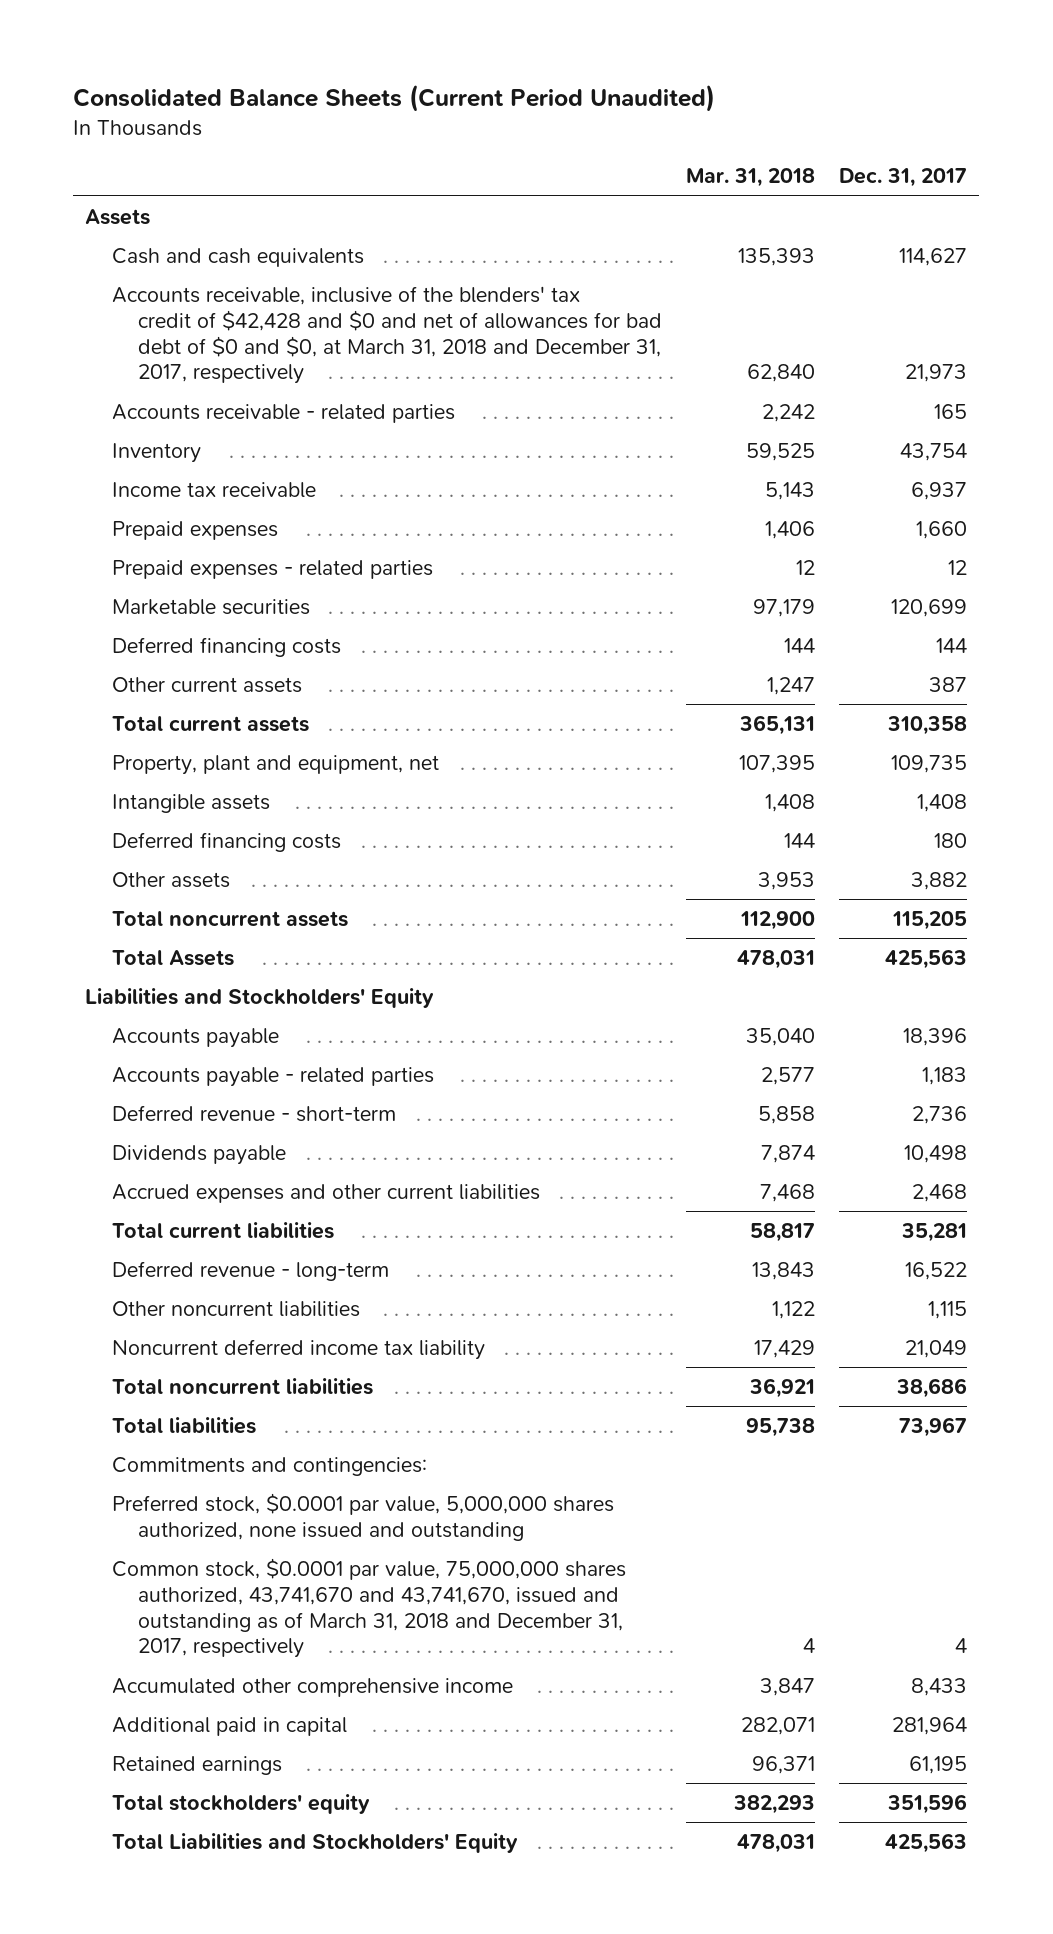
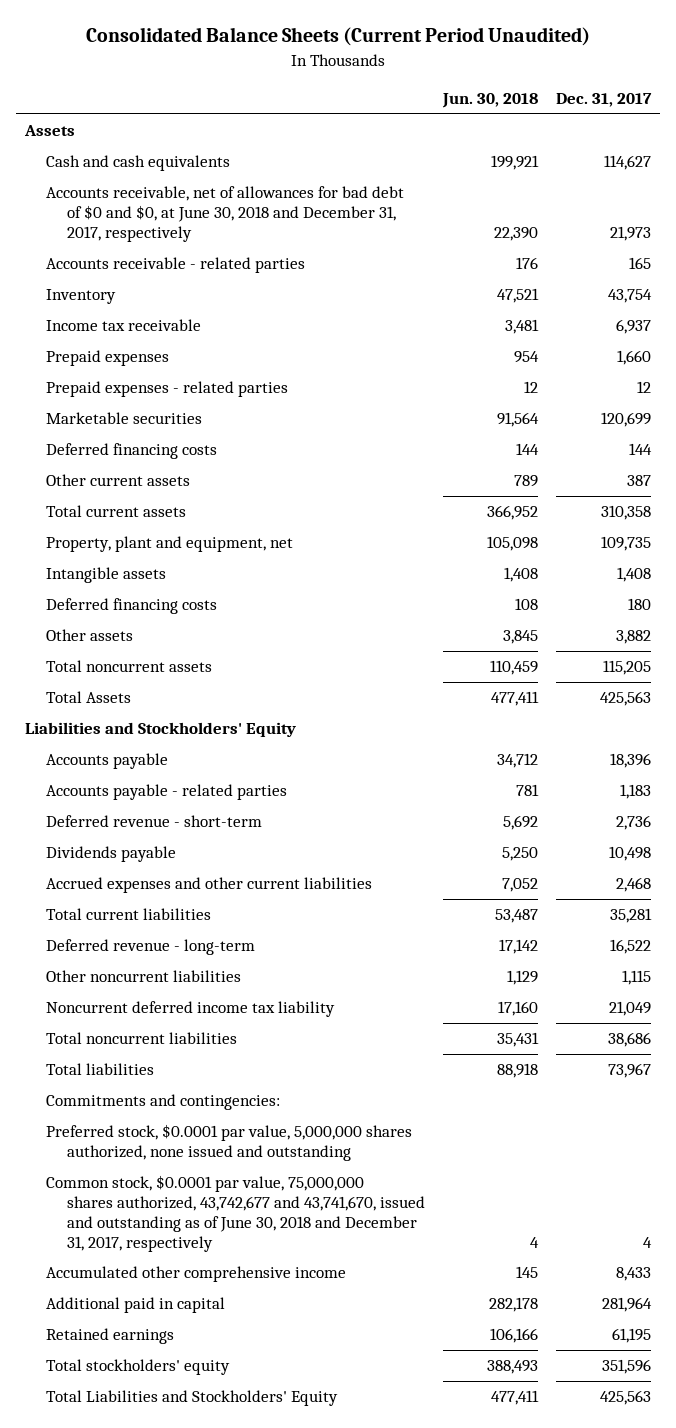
[686,168,816,188] Mar. 31, 2018 -> none
none -> [441,93,538,109] Jun. 30, 2018
[111,285,663,385] Accounts receivable, inclusive of the blenders' tax credit of $42,428 and $0 and net of allowances for bad debt of $0 and $0, at March 31, 2018 and December 31, 2017, respectively -> [45,186,404,242] Accounts receivable, net of allowances for bad debt of $0 and $0, at June 30, 2018 and December 31, 2017, respectively
[111,1557,626,1659] Common stock, $0.0001 par value, 75,000,000 shares authorized, 43,741,670 and 43,741,670, issued and outstanding as of March 31, 2018 and December 31, 2017, respectively -> [45,1175,425,1252] Common stock, $0.0001 par value, 75,000,000 shares authorized, 43,742,677 and 43,741,670, issued and outstanding as of June 30, 2018 and December 31, 2017, respectively

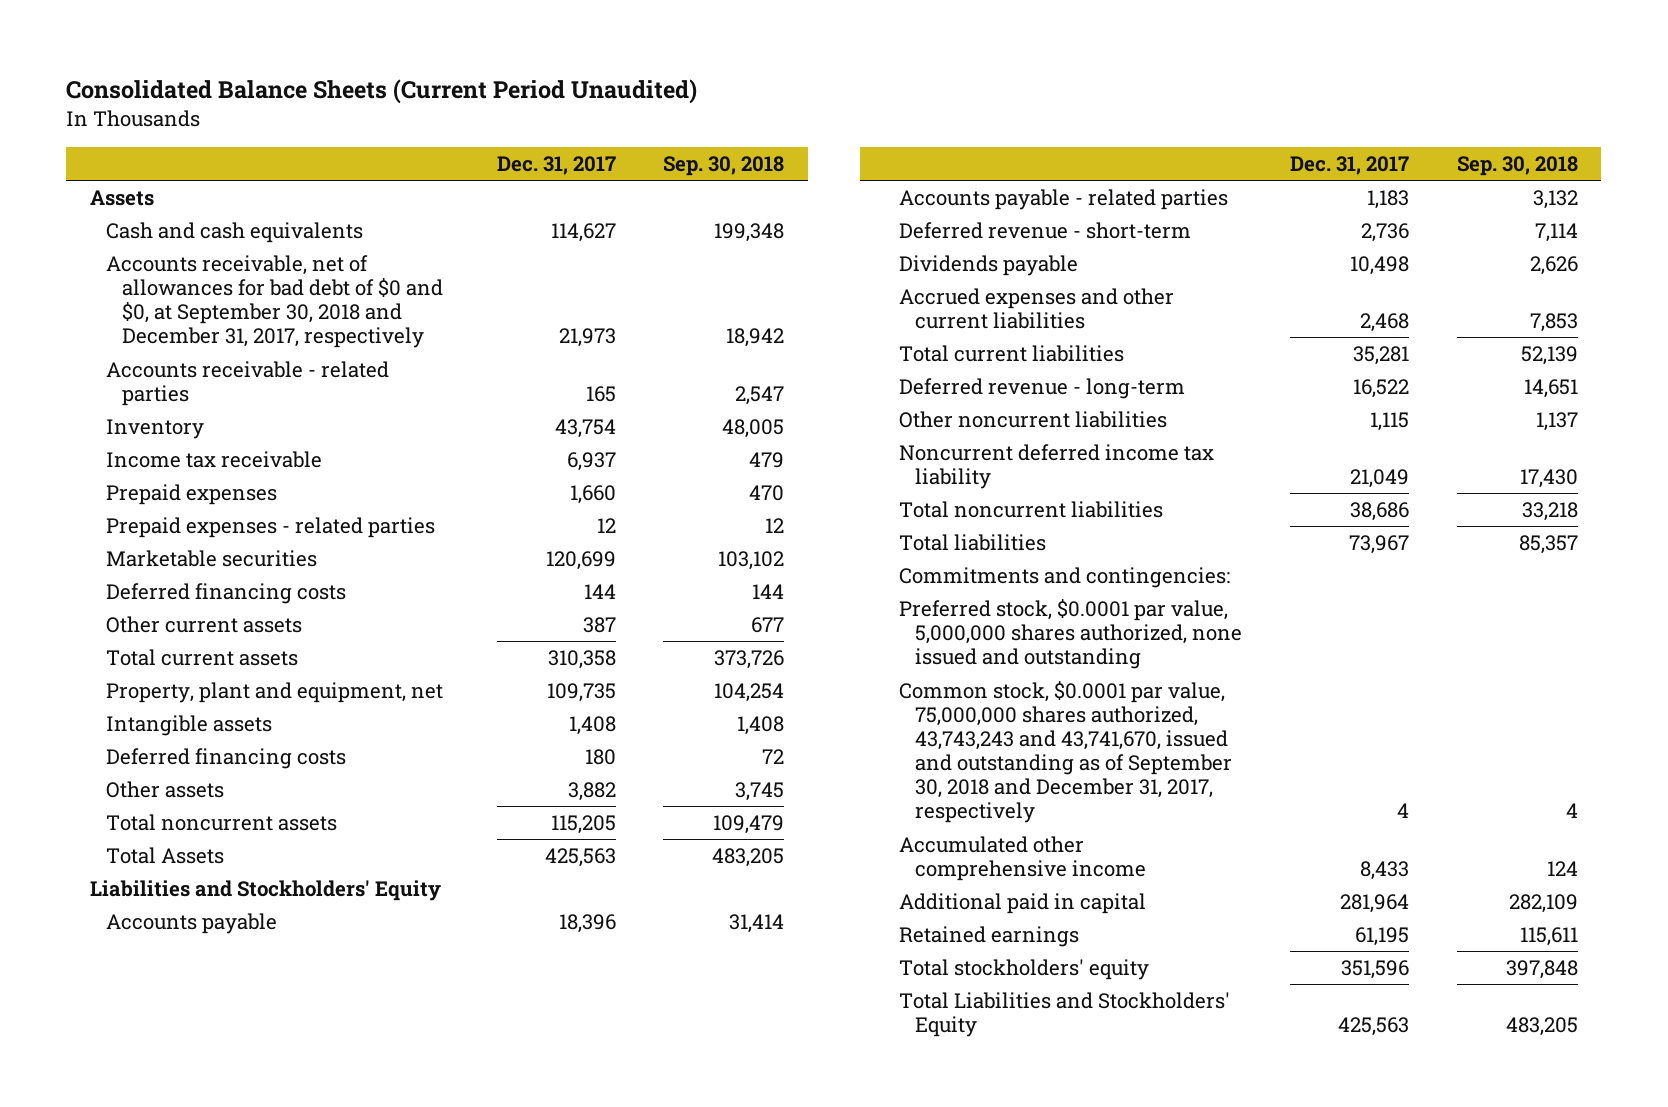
[441,93,538,109] Jun. 30, 2018 -> none
none -> [663,155,785,176] Sep. 30, 2018
[45,186,404,242] Accounts receivable, net of allowances for bad debt of $0 and $0, at June 30, 2018 and December 31, 2017, respectively -> [106,255,444,349] Accounts receivable, net of allowances for bad debt of $0 and $0, at September 30, 2018 and December 31, 2017, respectively
[45,1175,425,1252] Common stock, $0.0001 par value, 75,000,000 shares authorized, 43,742,677 and 43,741,670, issued and outstanding as of June 30, 2018 and December 31, 2017, respectively -> [899,681,1233,824] Common stock, $0.0001 par value, 75,000,000 shares authorized, 43,743,243 and 43,741,670, issued and outstanding as of September 30, 2018 and December 31, 2017, respectively

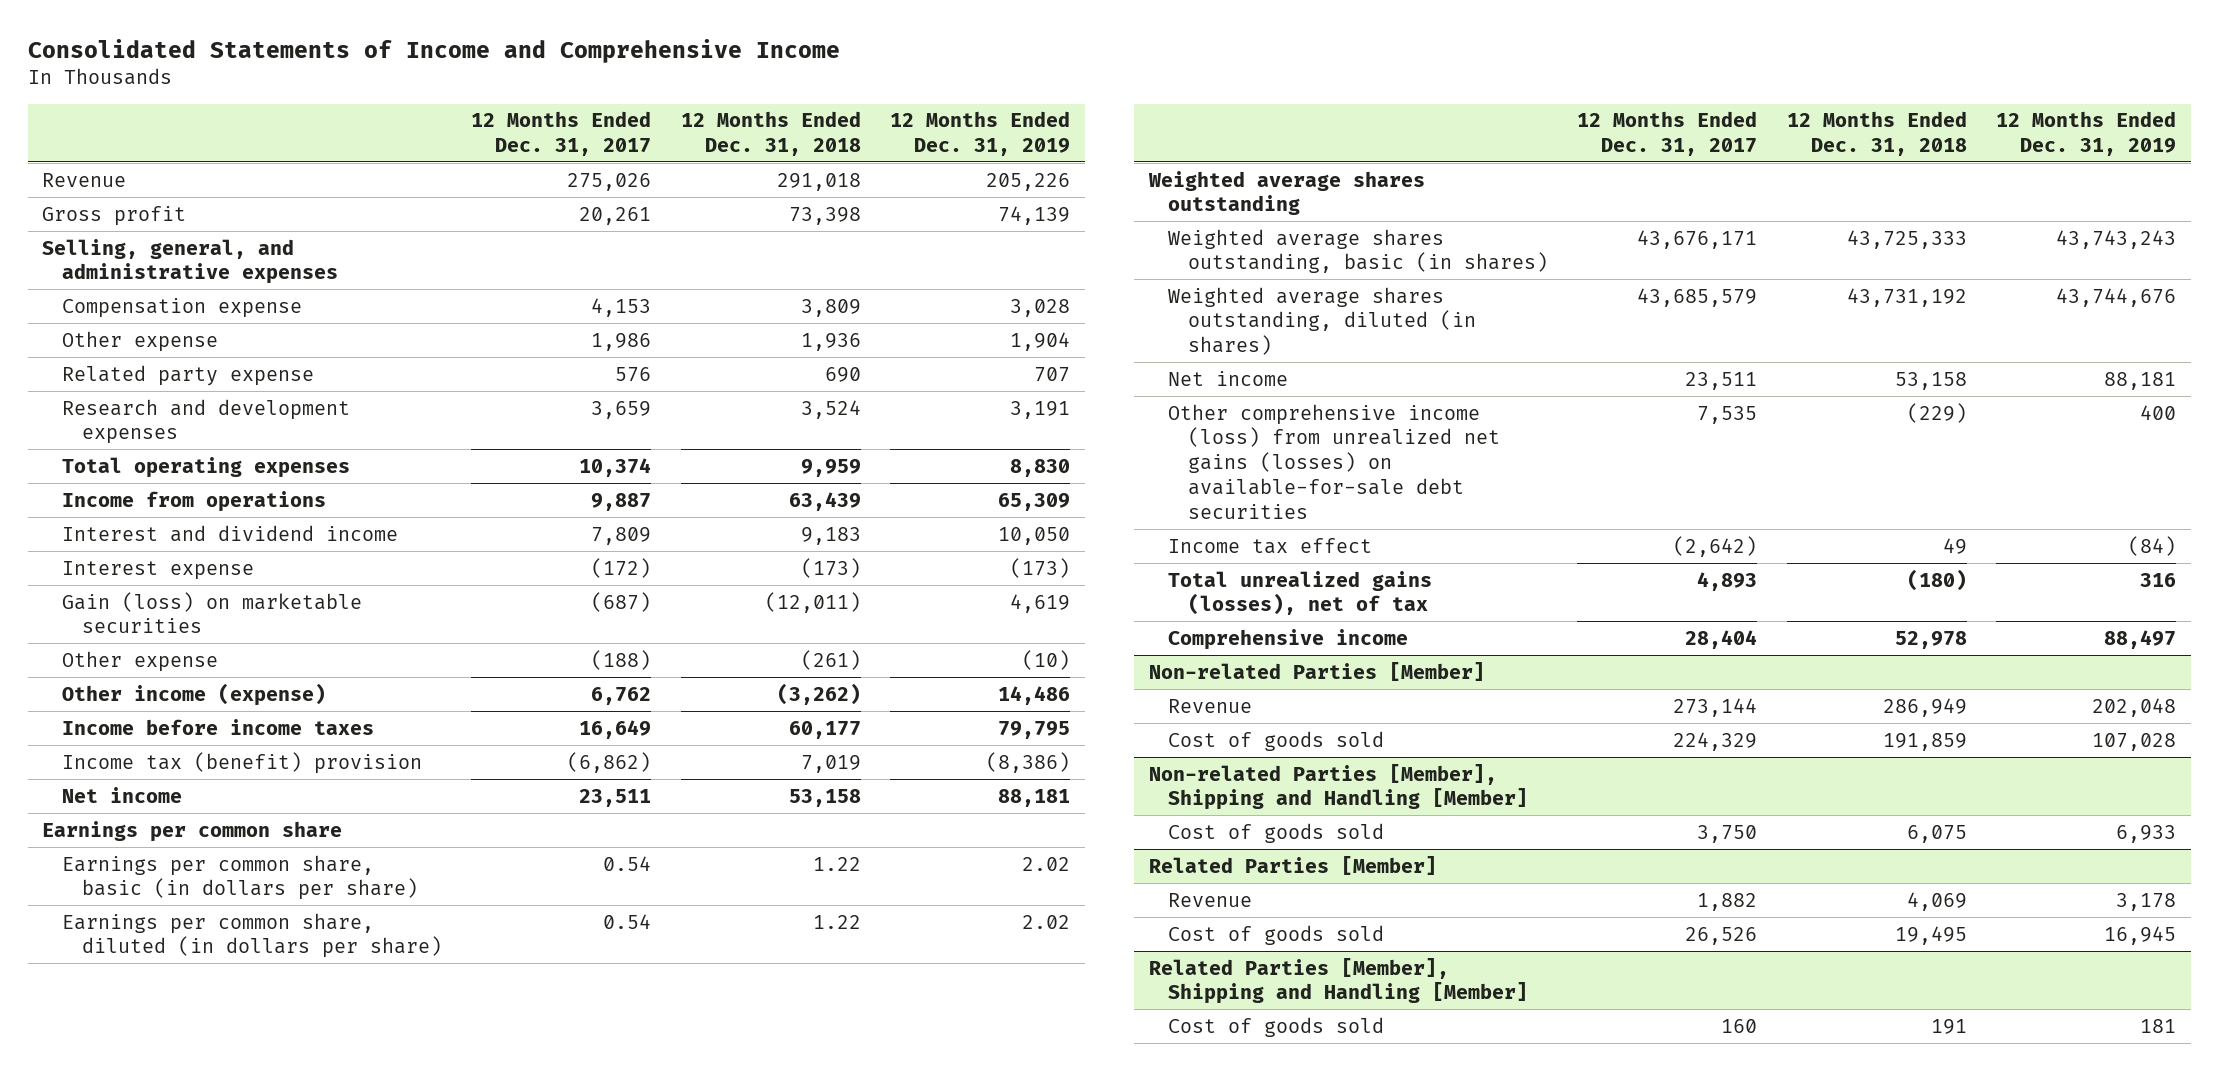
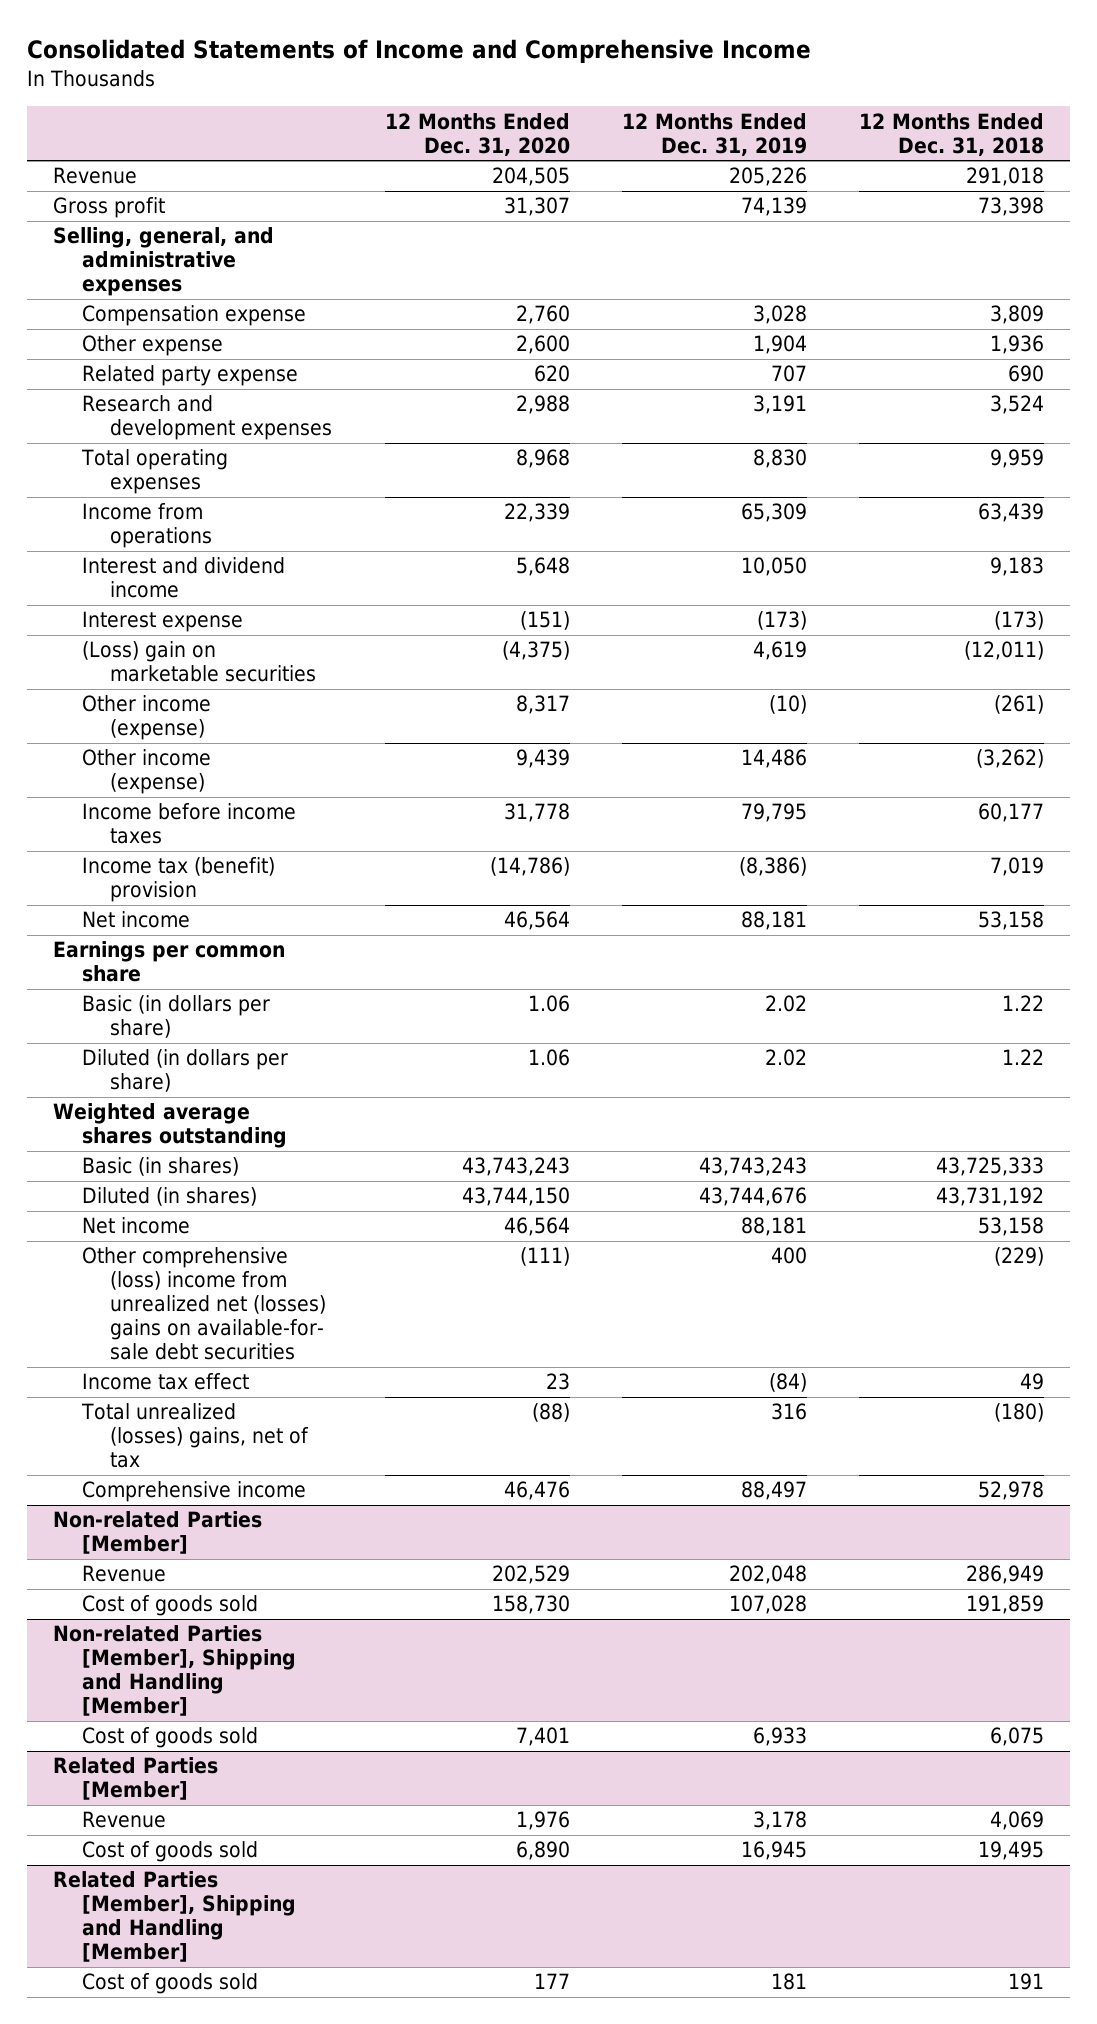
[471,111,652,157] 12 Months Ended Dec. 31, 2017 -> none
none -> [384,112,570,156] 12 Months Ended Dec. 31, 2020
[62,591,363,634] Gain (loss) on marketable securities -> [81,641,317,683] (Loss) gain on marketable securities
[62,650,219,672] Other expense -> [81,695,211,741] Other income (expense)
[62,854,418,901] Earnings per common share, basic (in dollars per share) -> [81,995,270,1039] Basic (in dollars per share)
[62,912,442,959] Earnings per common share, diluted (in dollars per share) -> [81,1049,288,1093] Diluted (in dollars per share)
[1168,228,1548,274] Weighted average shares outstanding, basic (in shares) -> [81,1157,239,1177] Basic (in shares)
[1168,286,1476,356] Weighted average shares outstanding, diluted (in shares) -> [81,1187,257,1207] Diluted (in shares)
[1168,403,1500,519] Other comprehensive income (loss) from unrealized net gains (losses) on available-for-sale debt securities -> [81,1247,327,1361] Other comprehensive (loss) income from unrealized net (losses) gains on available-for- sale debt securities
[1168,570,1433,616] Total unrealized gains (losses), net of tax -> [80,1403,310,1469] Total unrealized (losses) gains, net of tax

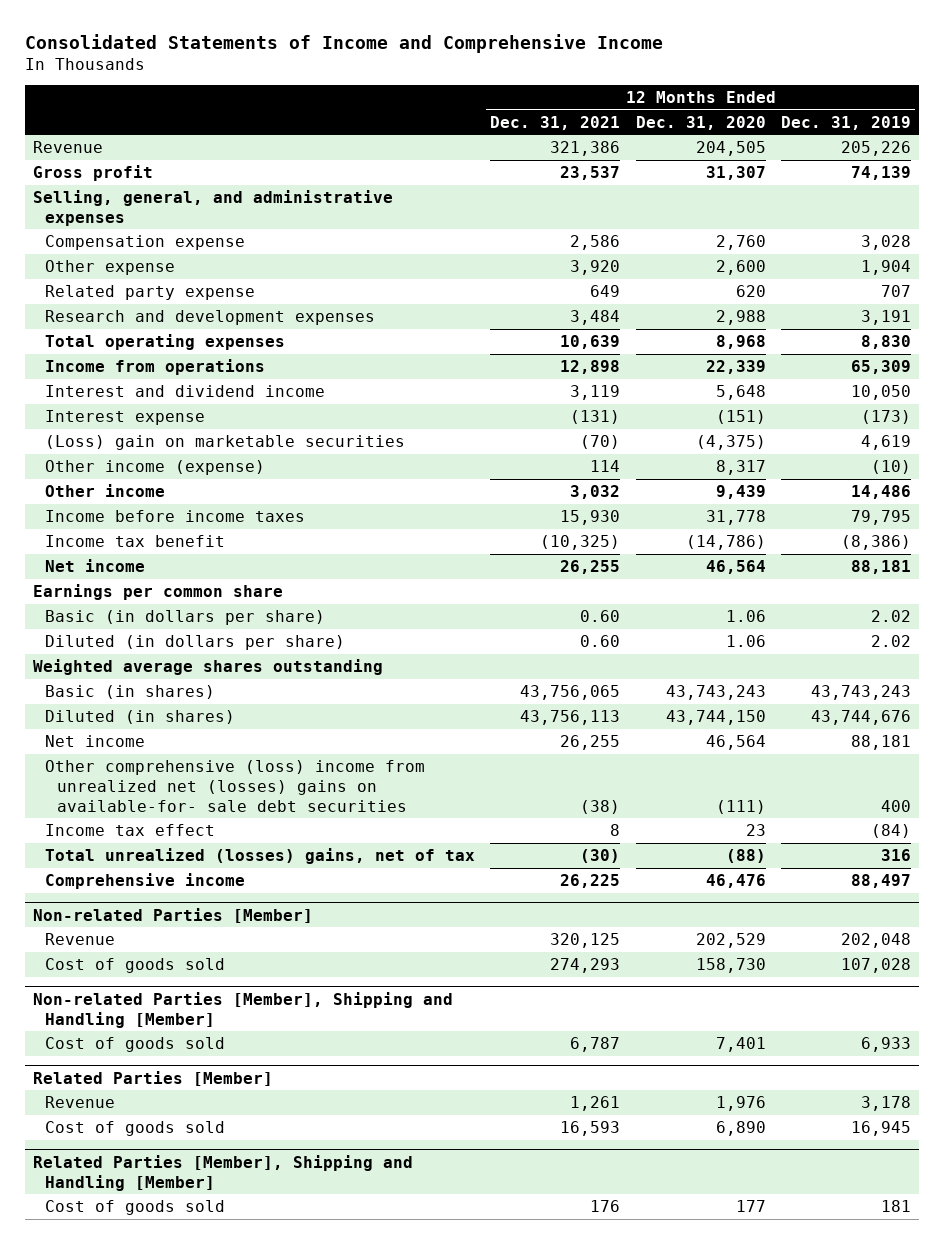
[859,112,1045,156] 12 Months Ended Dec. 31, 2018 -> none
none -> [490,115,621,130] Dec. 31, 2021
[81,749,211,795] Other income (expense) -> [44,483,165,497] Other income
[81,857,275,903] Income tax (benefit) provision -> [44,534,225,547] Income tax benefit

